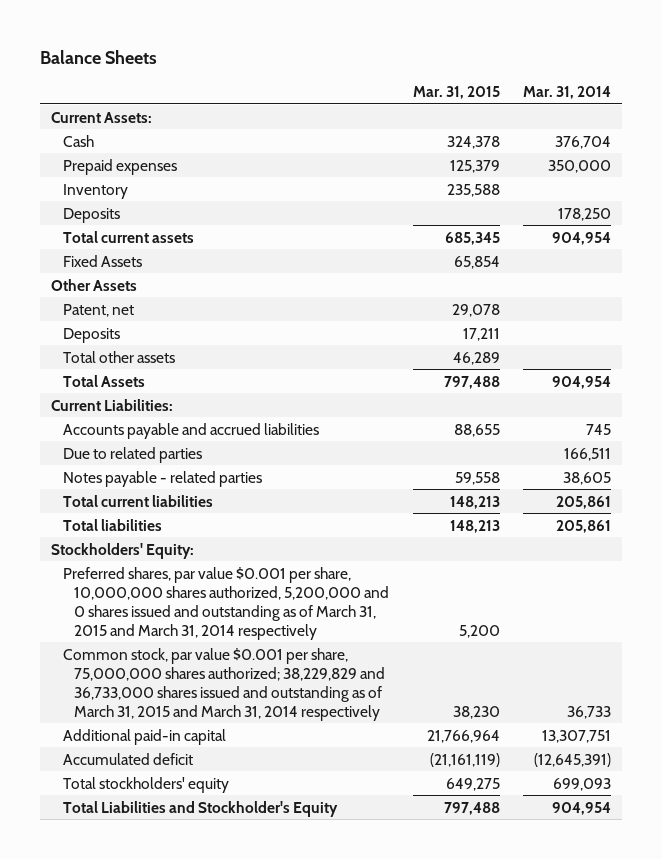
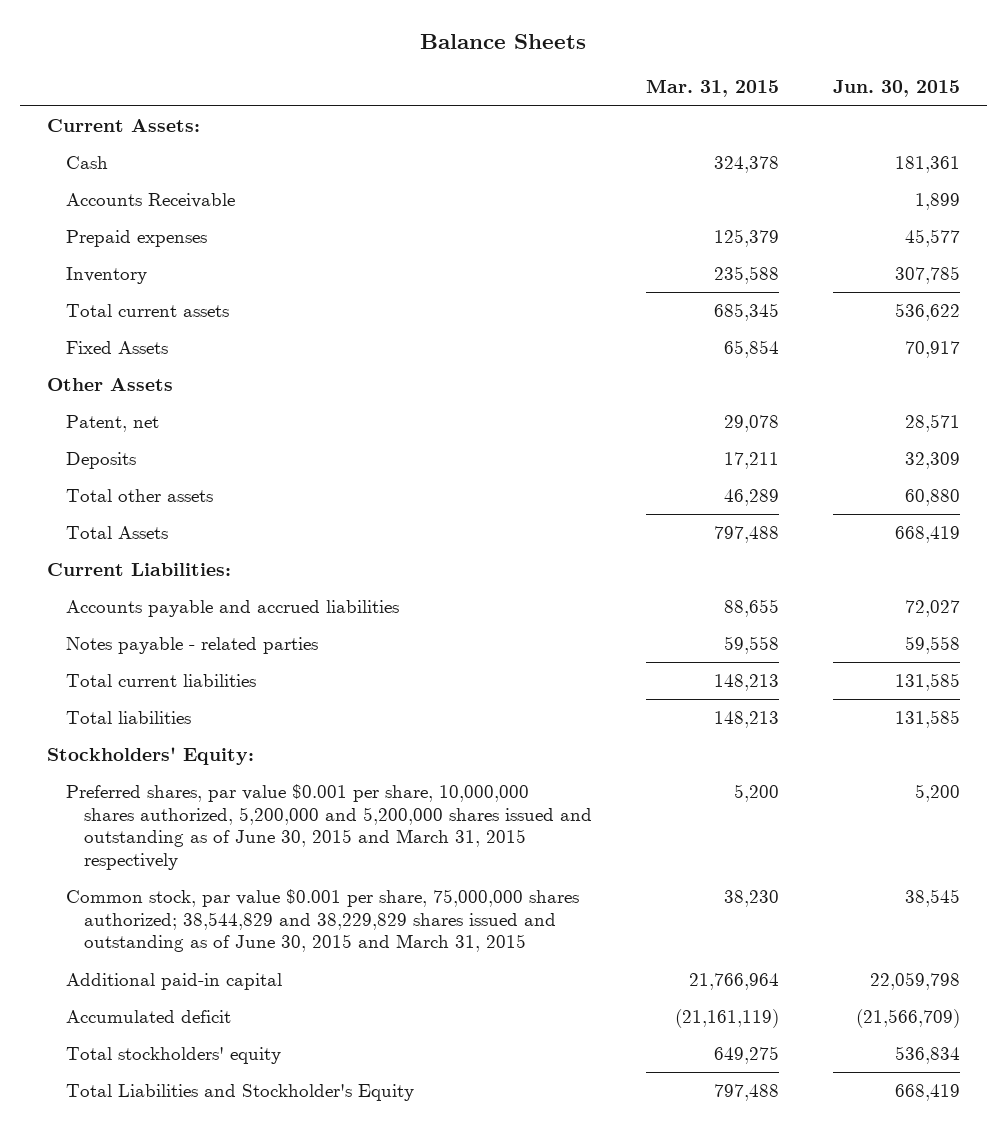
[522,86,611,100] Mar. 31, 2014 -> none
none -> [832,80,960,98] Jun. 30, 2015
none -> [65,193,235,209] Accounts Receivable
[62,207,120,223] Deposits -> none
[62,446,202,463] Due to related parties -> none
[62,566,390,640] Preferred shares, par value $0.001 per share, 10,000,000 shares authorized, 5,200,000 and 0 shares issued and outstanding as of March 31, 2015 and March 31, 2014 respectively -> [65,784,593,870] Preferred shares, par value $0.001 per share, 10,000,000 shares authorized, 5,200,000 and 5,200,000 shares issued and outstanding as of June 30, 2015 and March 31, 2015 respectively
[62,647,386,721] Common stock, par value $0.001 per share, 75,000,000 shares authorized; 38,229,829 and 36,733,000 shares issued and outstanding as of March 31, 2015 and March 31, 2014 respectively -> [65,889,579,953] Common stock, par value $0.001 per share, 75,000,000 shares authorized; 38,544,829 and 38,229,829 shares issued and outstanding as of June 30, 2015 and March 31, 2015

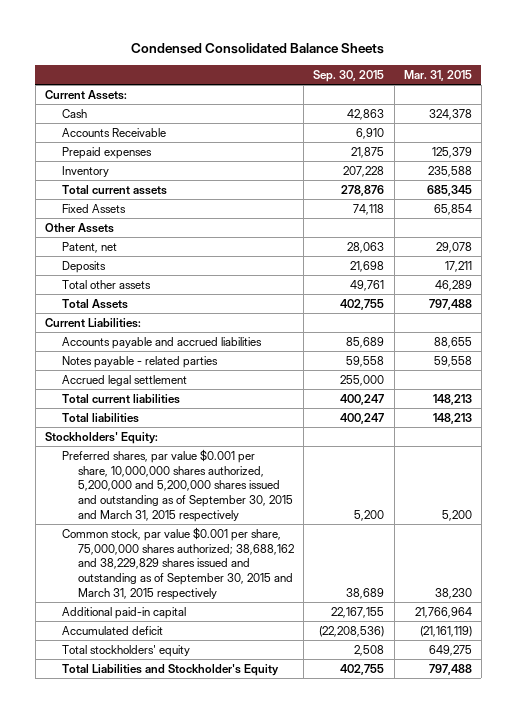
[420,34,587,50] Balance Sheets -> [131,43,385,55] Condensed Consolidated Balance Sheets
[832,80,960,98] Jun. 30, 2015 -> none
none -> [313,69,385,82] Sep. 30, 2015
none -> [61,374,187,386] Accrued legal settlement
[65,784,593,870] Preferred shares, par value $0.001 per share, 10,000,000 shares authorized, 5,200,000 and 5,200,000 shares issued and outstanding as of June 30, 2015 and March 31, 2015 respectively -> [61,448,294,522] Preferred shares, par value $0.001 per share, 10,000,000 shares authorized, 5,200,000 and 5,200,000 shares issued and outstanding as of September 30, 2015 and March 31, 2015 respectively
[65,889,579,953] Common stock, par value $0.001 per share, 75,000,000 shares authorized; 38,544,829 and 38,229,829 shares issued and outstanding as of June 30, 2015 and March 31, 2015 -> [61,526,295,600] Common stock, par value $0.001 per share, 75,000,000 shares authorized; 38,688,162 and 38,229,829 shares issued and outstanding as of September 30, 2015 and March 31, 2015 respectively

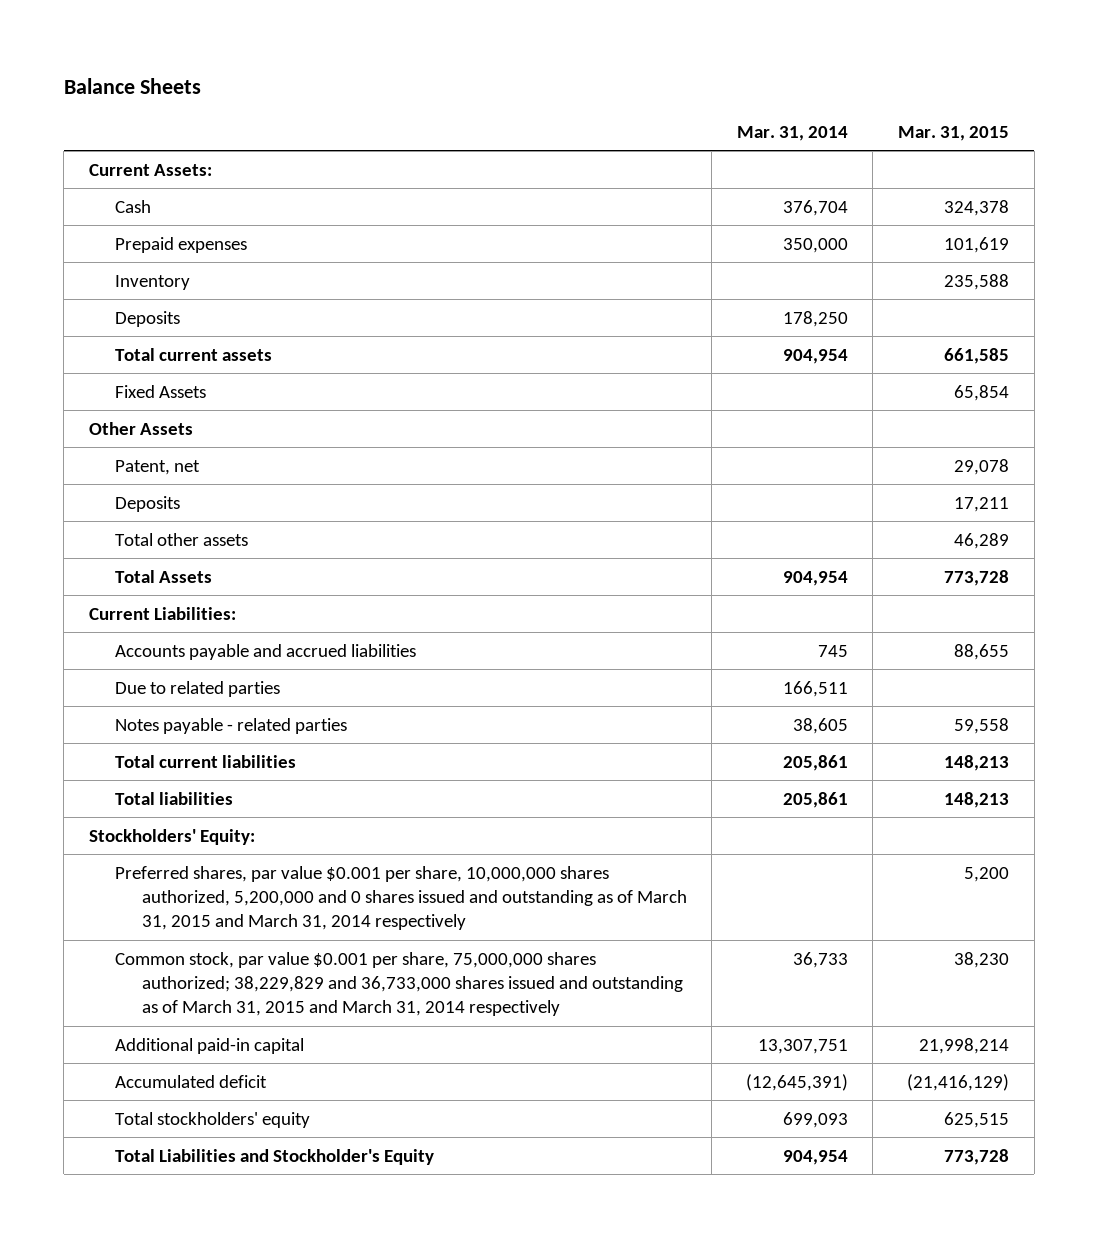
[131,43,385,55] Condensed Consolidated Balance Sheets -> [63,77,201,94] Balance Sheets
[313,69,385,82] Sep. 30, 2015 -> none
none -> [736,125,848,141] Mar. 31, 2014
[61,127,166,137] Accounts Receivable -> none
[431,146,472,158] 125,379 -> [943,236,1009,253] 101,619
none -> [115,310,181,327] Deposits
[426,184,472,196] 685,345 -> [943,347,1009,364] 661,585
[428,298,472,310] 797,488 -> [943,569,1009,586] 773,728
none -> [115,680,281,697] Due to related parties
[61,374,187,386] Accrued legal settlement -> none
[61,448,294,522] Preferred shares, par value $0.001 per share, 10,000,000 shares authorized, 5,200,000 and 5,200,000 shares issued and outstanding as of September 30, 2015 and March 31, 2015 respectively -> [115,865,687,931] Preferred shares, par value $0.001 per share, 10,000,000 shares authorized, 5,200,000 and 0 shares issued and outstanding as of March 31, 2015 and March 31, 2014 respectively
[61,526,295,600] Common stock, par value $0.001 per share, 75,000,000 shares authorized; 38,688,162 and 38,229,829 shares issued and outstanding as of September 30, 2015 and March 31, 2015 respectively -> [115,951,683,1017] Common stock, par value $0.001 per share, 75,000,000 shares authorized; 38,229,829 and 36,733,000 shares issued and outstanding as of March 31, 2015 and March 31, 2014 respectively
[414,606,472,618] 21,766,964 -> [918,1037,1009,1054] 21,998,214
[419,625,472,637] (21,161,119) -> [906,1073,1009,1091] (21,416,129)
[428,644,472,656] 649,275 -> [943,1111,1009,1128] 625,515
[428,663,472,675] 797,488 -> [943,1148,1009,1165] 773,728

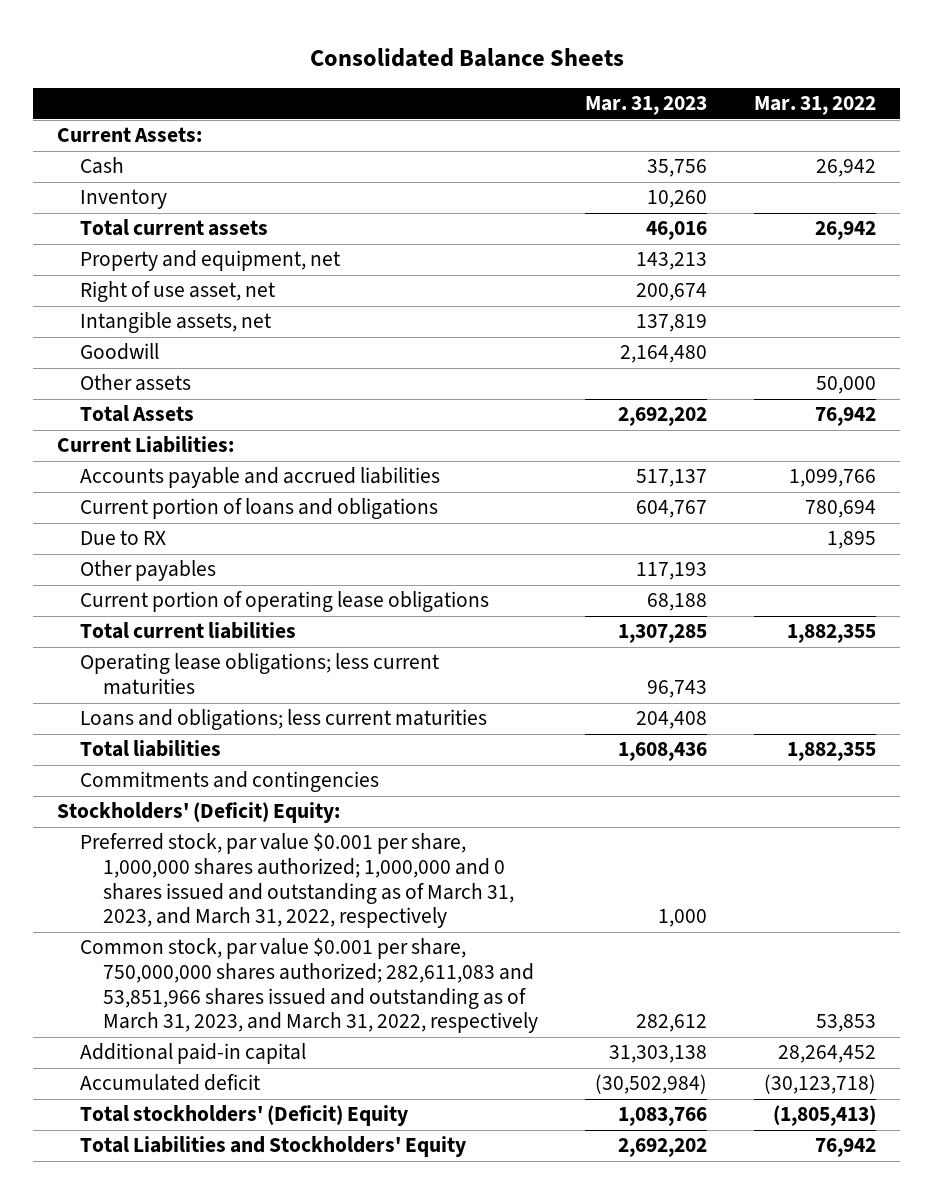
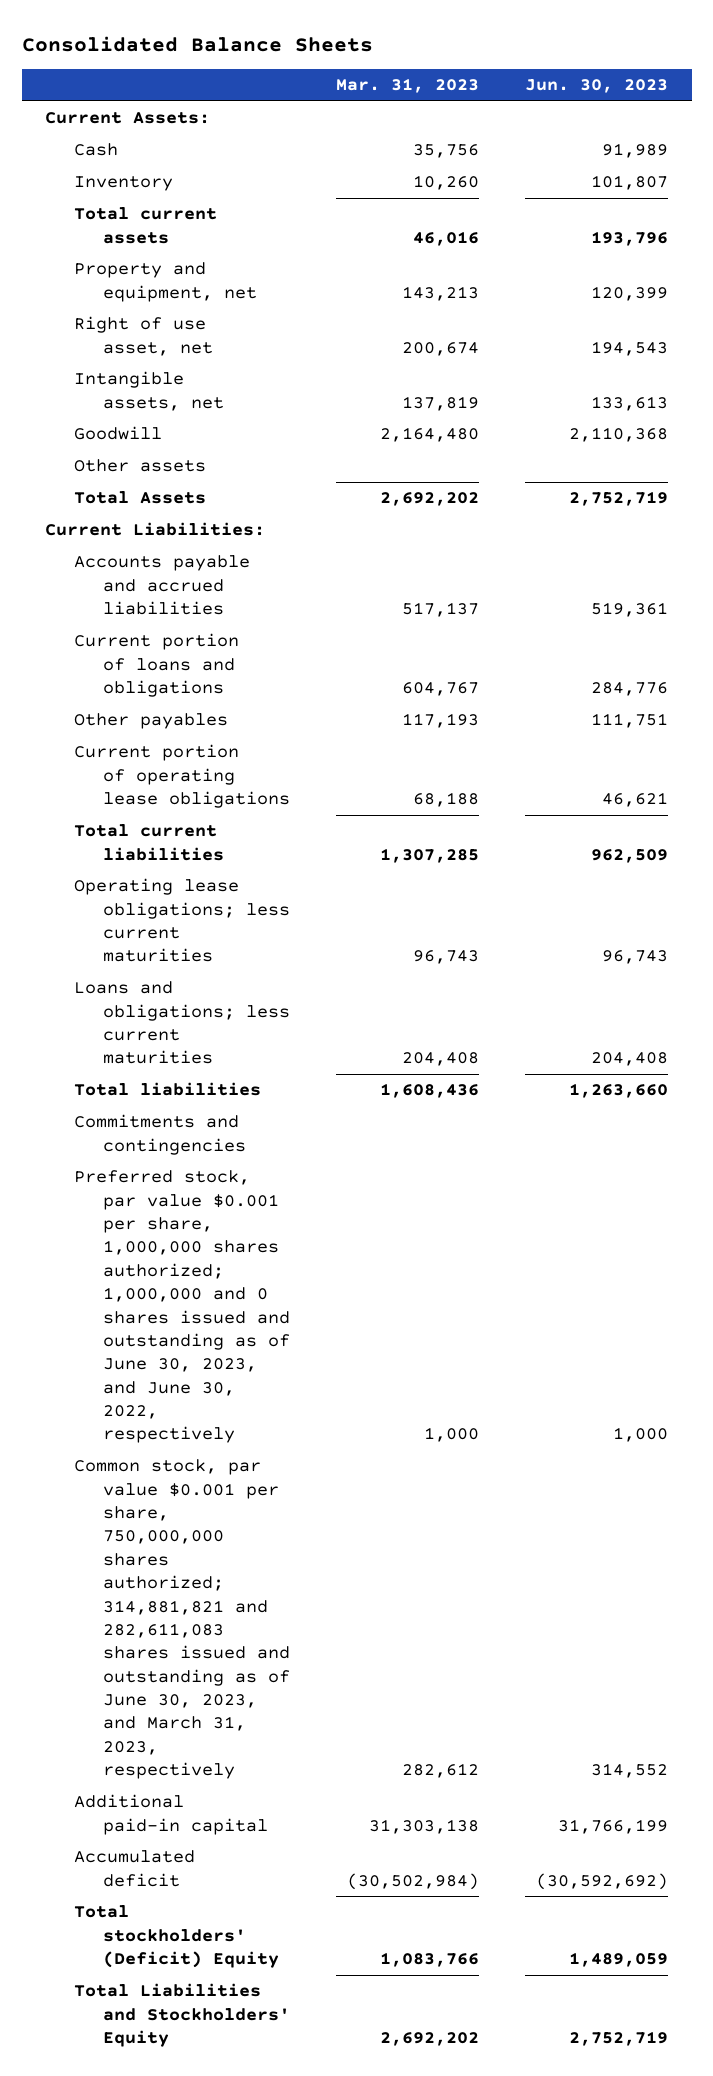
[754,96,877,116] Mar. 31, 2022 -> none
none -> [525,79,669,94] Jun. 30, 2023
[79,530,166,546] Due to RX -> none
[56,802,340,824] Stockholders' (Deficit) Equity: -> none
[79,833,514,929] Preferred stock, par value $0.001 per share, 1,000,000 shares authorized; 1,000,000 and 0 shares issued and outstanding as of March 31, 2023, and March 31, 2022, respectively -> [73,1170,290,1444] Preferred stock, par value $0.001 per share, 1,000,000 shares authorized; 1,000,000 and 0 shares issued and outstanding as of June 30, 2023, and June 30, 2022, respectively
[79,938,538,1034] Common stock, par value $0.001 per share, 750,000,000 shares authorized; 282,611,083 and 53,851,966 shares issued and outstanding as of March 31, 2023, and March 31, 2022, respectively -> [73,1459,290,1780] Common stock, par value $0.001 per share, 750,000,000 shares authorized; 314,881,821 and 282,611,083 shares issued and outstanding as of June 30, 2023, and March 31, 2023, respectively

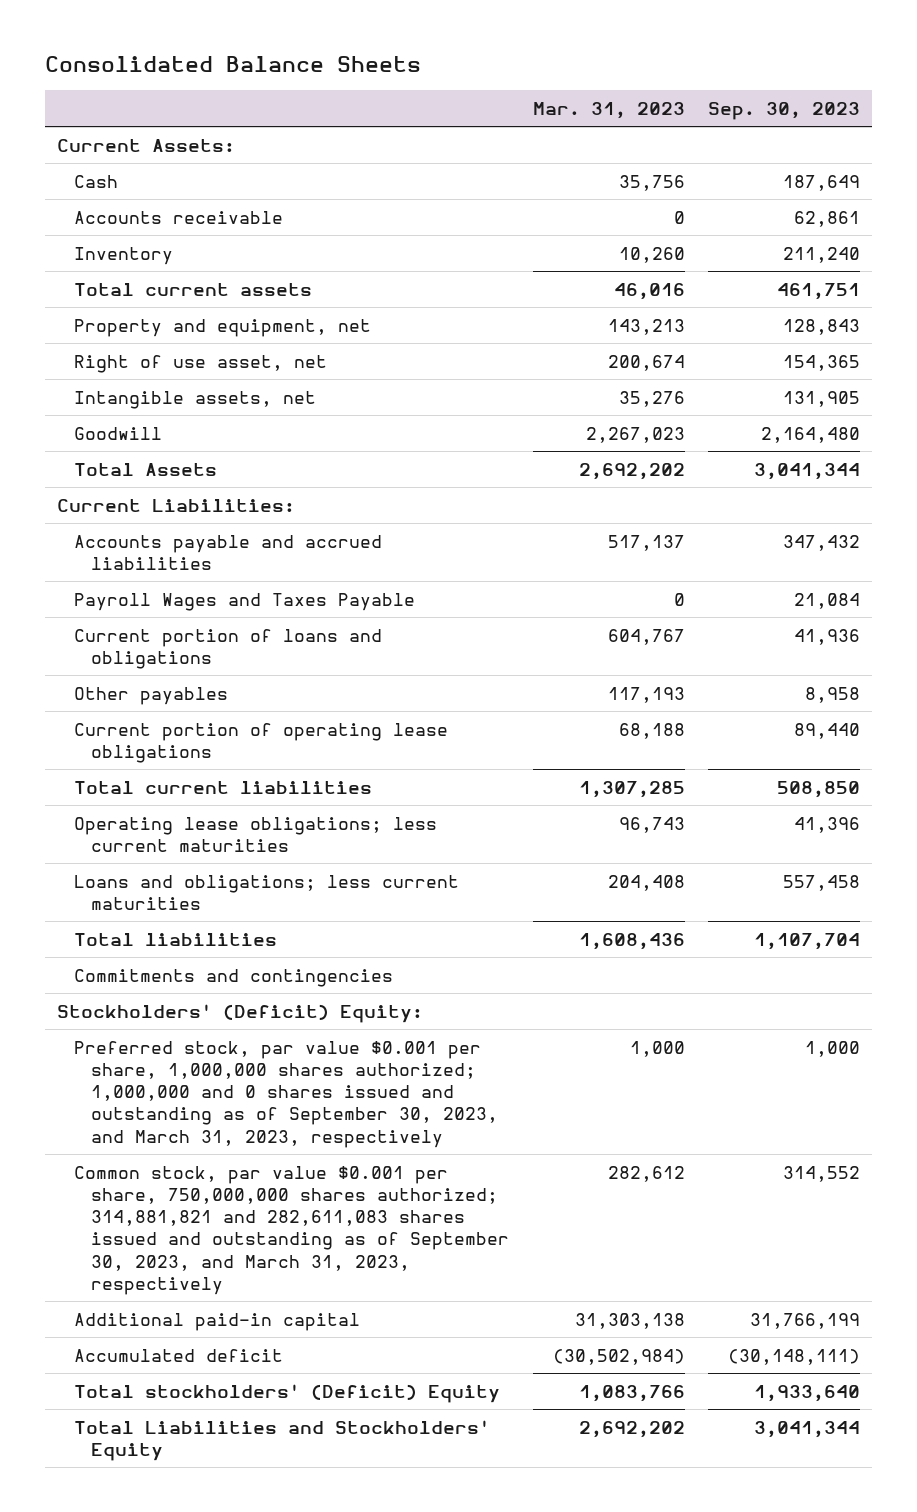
[525,79,669,94] Jun. 30, 2023 -> none
none -> [708,101,861,120] Sep. 30, 2023
none -> [73,210,283,224] Accounts receivable
[73,459,206,473] Other assets -> none
[402,395,480,411] 137,819 -> [618,390,685,407] 35,276
[380,427,480,443] 2,164,480 -> [585,426,685,443] 2,267,023
none -> [73,592,415,611] Payroll Wages and Taxes Payable
none -> [56,1003,423,1023] Stockholders' (Deficit) Equity:
[73,1170,290,1444] Preferred stock, par value $0.001 per share, 1,000,000 shares authorized; 1,000,000 and 0 shares issued and outstanding as of June 30, 2023, and June 30, 2022, respectively -> [73,1040,498,1148] Preferred stock, par value $0.001 per share, 1,000,000 shares authorized; 1,000,000 and 0 shares issued and outstanding as of September 30, 2023, and March 31, 2023, respectively
[73,1459,290,1780] Common stock, par value $0.001 per share, 750,000,000 shares authorized; 314,881,821 and 282,611,083 shares issued and outstanding as of June 30, 2023, and March 31, 2023, respectively -> [73,1165,509,1295] Common stock, par value $0.001 per share, 750,000,000 shares authorized; 314,881,821 and 282,611,083 shares issued and outstanding as of September 30, 2023, and March 31, 2023, respectively

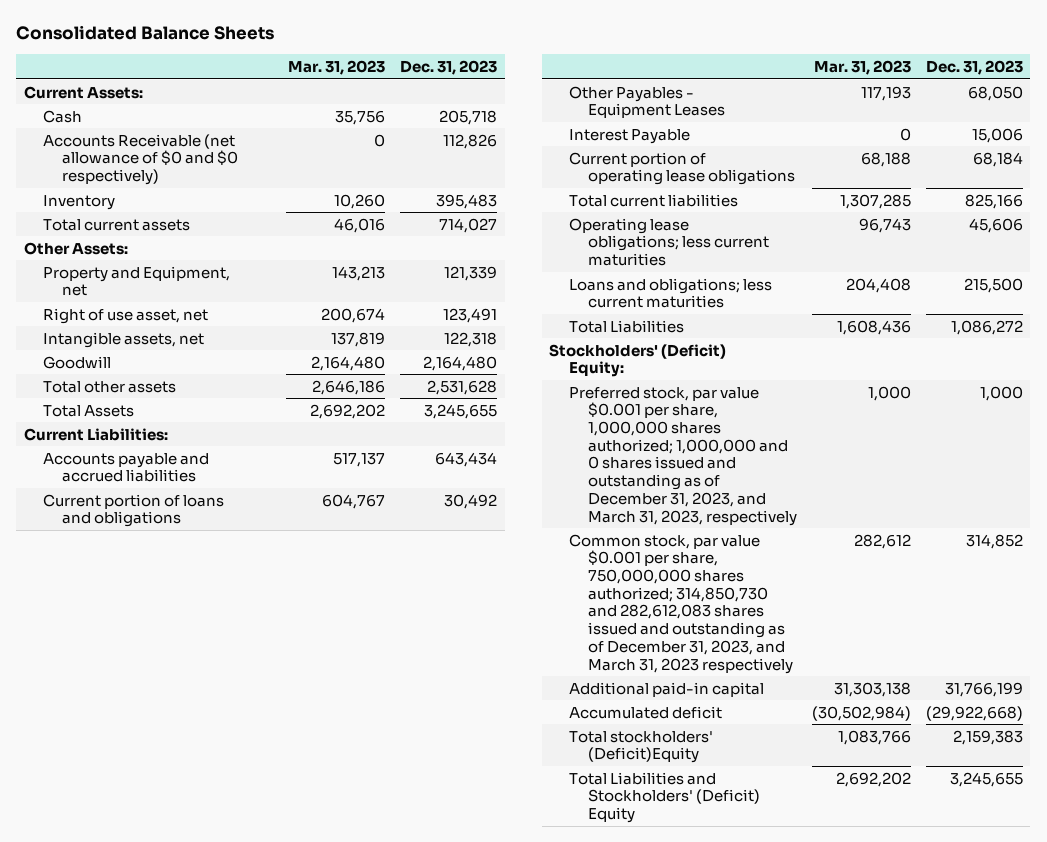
[708,101,861,120] Sep. 30, 2023 -> none
none -> [400,59,498,75] Dec. 31, 2023
[73,210,283,224] Accounts receivable -> [42,133,239,185] Accounts Receivable (net allowance of $0 and $0 respectively)
none -> [23,241,128,255] Other Assets:
[73,318,371,337] Property and equipment, net -> [42,265,230,297] Property and Equipment, net
[618,390,685,407] 35,276 -> [331,331,386,347] 137,819
[585,426,685,443] 2,267,023 -> [311,355,386,371] 2,164,480
none -> [42,380,176,393] Total other assets
[73,592,415,611] Payroll Wages and Taxes Payable -> none
[73,686,228,705] Other payables -> [568,85,725,119] Other Payables - Equipment Leases
none -> [568,128,690,144] Interest Payable
[73,968,393,987] Commitments and contingencies -> none
[73,932,277,946] Total liabilities -> [568,319,684,333] Total Liabilities
[73,1040,498,1148] Preferred stock, par value $0.001 per share, 1,000,000 shares authorized; 1,000,000 and 0 shares issued and outstanding as of September 30, 2023, and March 31, 2023, respectively -> [568,386,797,526] Preferred stock, par value $0.001 per share, 1,000,000 shares authorized; 1,000,000 and 0 shares issued and outstanding as of December 31, 2023, and March 31, 2023, respectively
[73,1165,509,1295] Common stock, par value $0.001 per share, 750,000,000 shares authorized; 314,881,821 and 282,611,083 shares issued and outstanding as of September 30, 2023, and March 31, 2023, respectively -> [568,533,793,674] Common stock, par value $0.001 per share, 750,000,000 shares authorized; 314,850,730 and 282,612,083 shares issued and outstanding as of December 31, 2023, and March 31, 2023 respectively
[73,1383,500,1403] Total stockholders' (Deficit) Equity -> [568,730,713,764] Total stockholders' (Deficit)Equity
[73,1419,490,1461] Total Liabilities and Stockholders' Equity -> [568,771,760,823] Total Liabilities and Stockholders' (Deficit) Equity

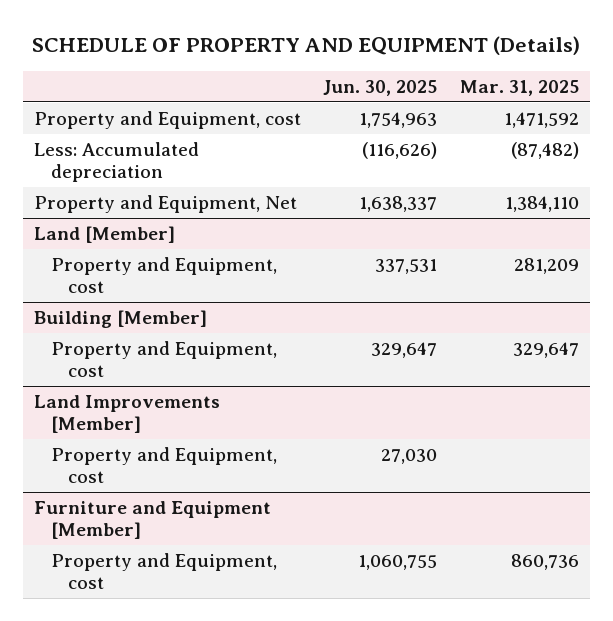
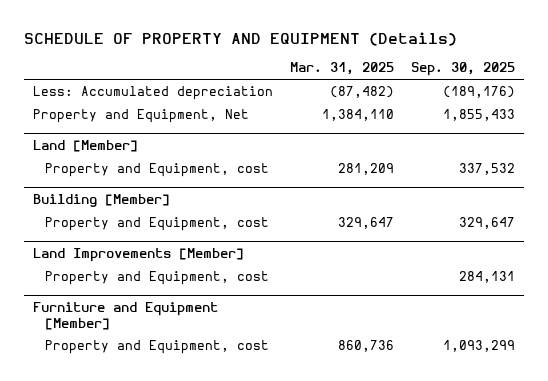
[323,80,438,97] Jun. 30, 2025 -> none
none -> [411,62,516,77] Sep. 30, 2025
[34,110,302,129] Property and Equipment, cost -> none

